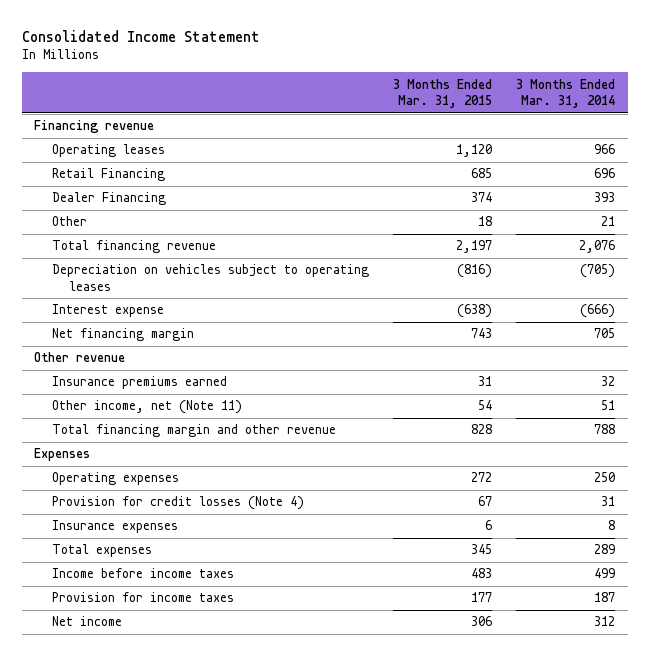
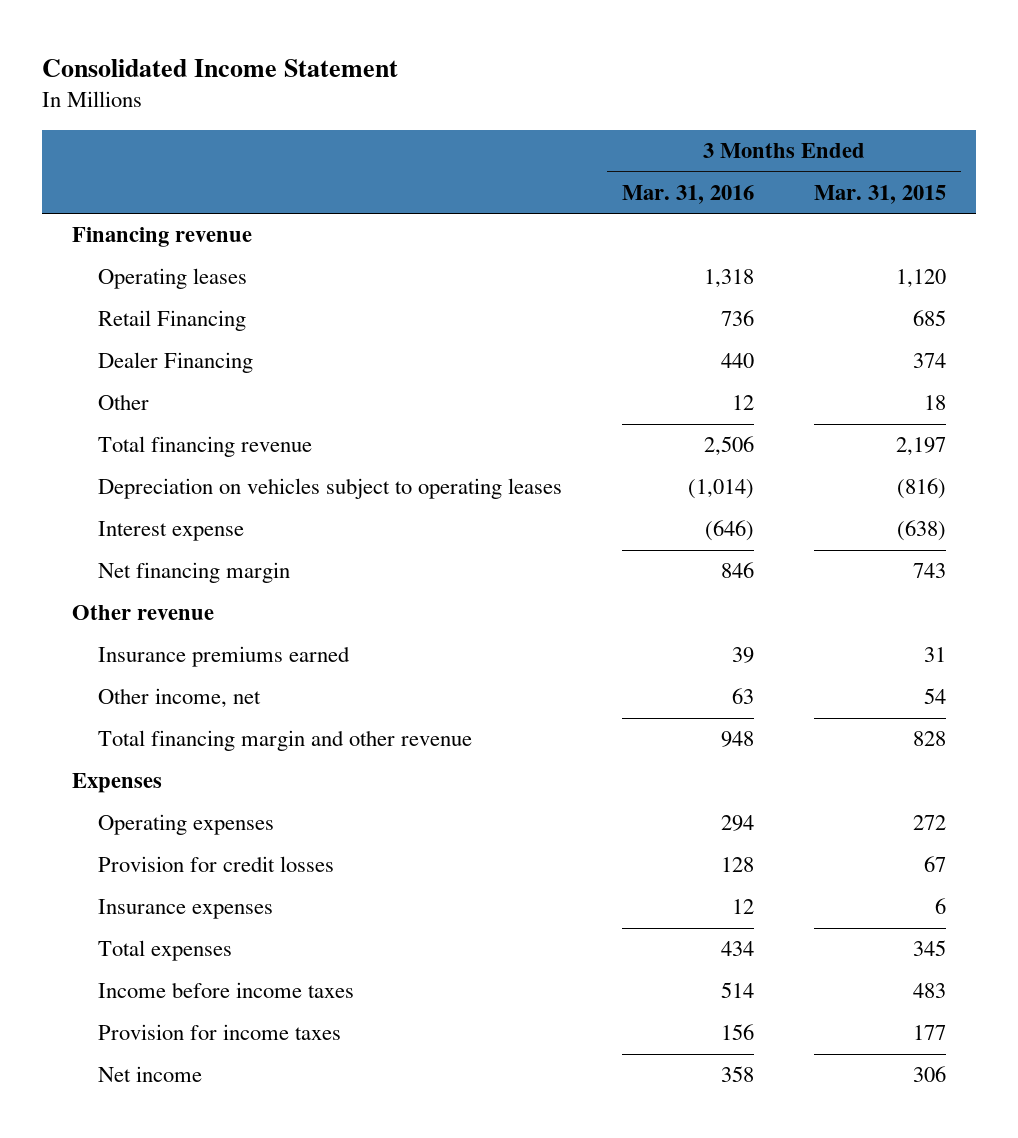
[516,78,616,109] 3 Months Ended Mar. 31, 2014 -> none
none -> [621,184,754,204] Mar. 31, 2016
[51,400,242,415] Other income, net (Note 11) -> [97,688,261,709] Other income, net
[51,496,304,511] Provision for credit losses (Note 4) -> [97,856,334,873] Provision for credit losses

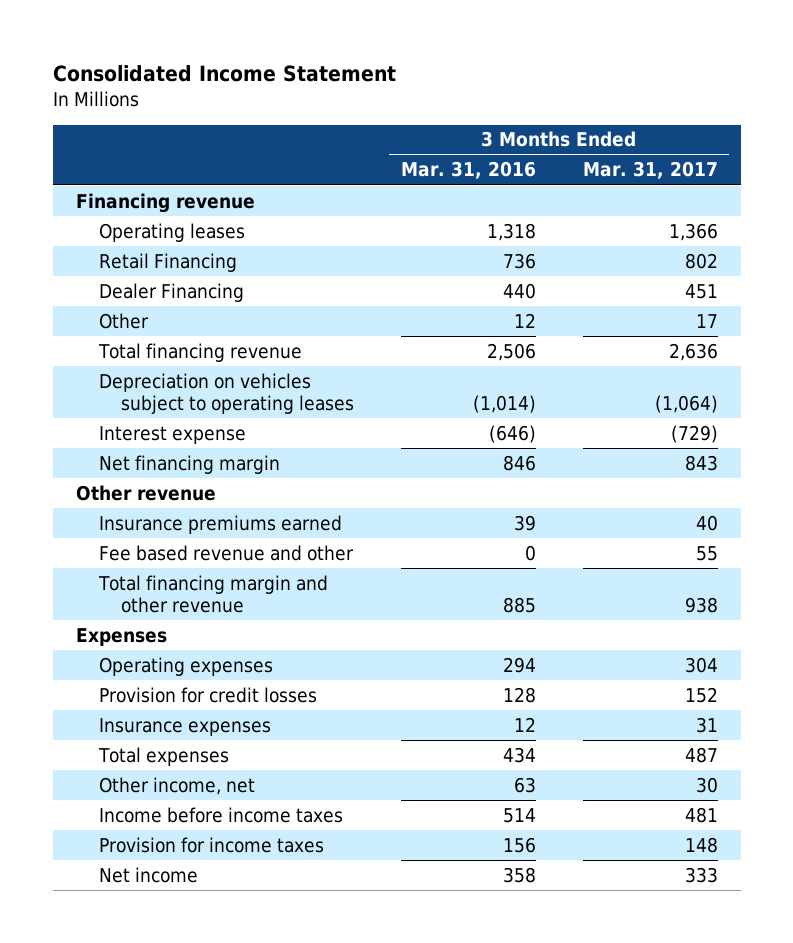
[813,184,946,204] Mar. 31, 2015 -> none
none -> [582,161,718,180] Mar. 31, 2017
none -> [98,544,354,561] Fee based revenue and other
[720,731,754,748] 948 -> [502,596,536,613] 885
[97,688,261,709] Other income, net -> [98,776,255,795] Other income, net

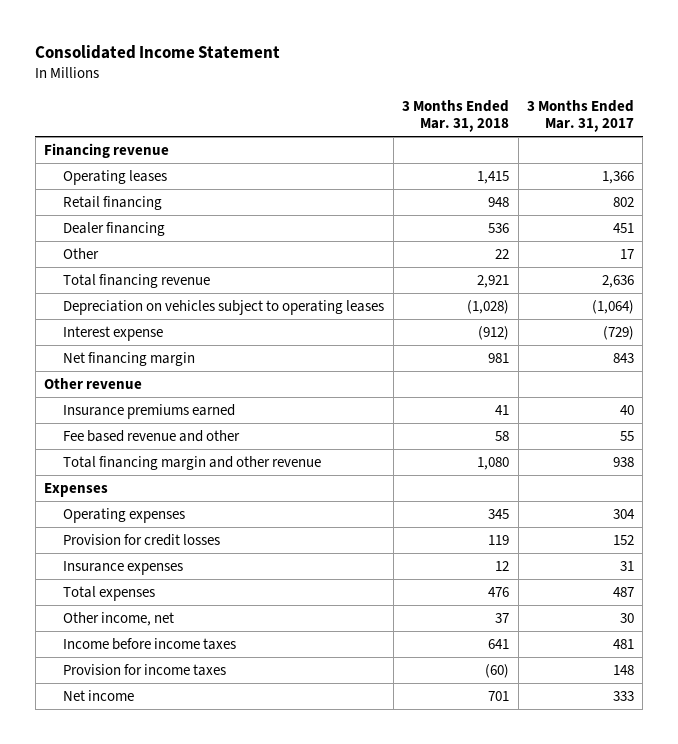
[400,161,536,180] Mar. 31, 2016 -> none
none -> [402,99,510,133] 3 Months Ended Mar. 31, 2018
[98,252,237,272] Retail Financing -> [63,195,163,210] Retail financing
[98,282,244,302] Dealer Financing -> [63,221,166,236] Dealer financing

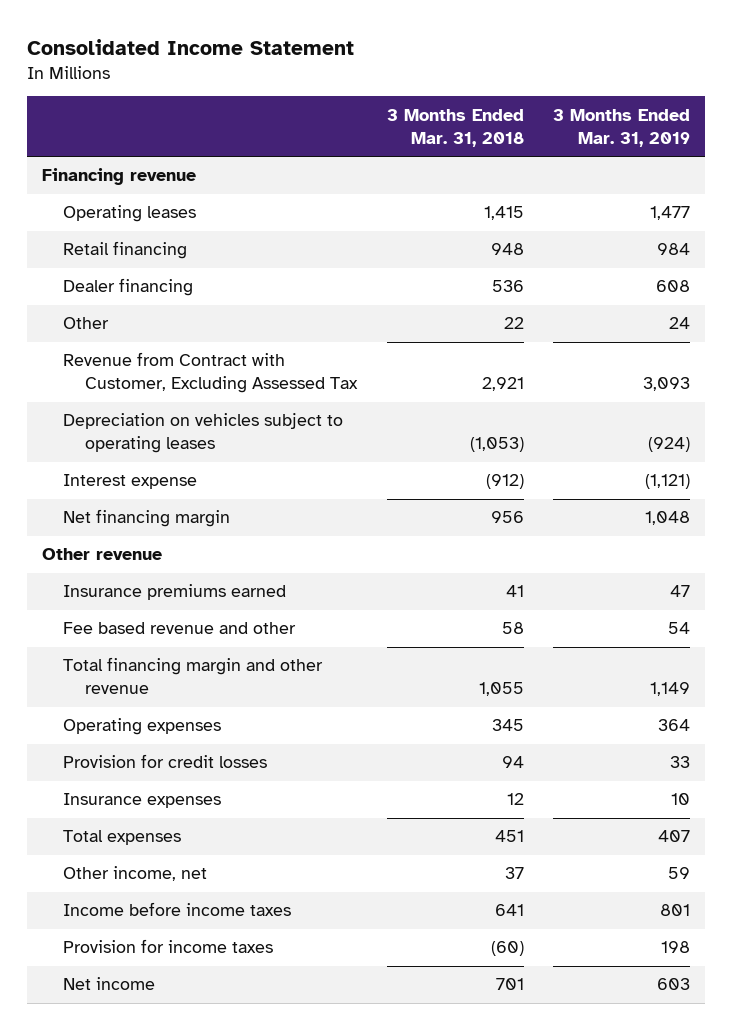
[527,99,635,133] 3 Months Ended Mar. 31, 2017 -> none
none -> [553,108,691,147] 3 Months Ended Mar. 31, 2019
[63,273,211,288] Total financing revenue -> [63,352,359,394] Revenue from Contract with Customer, Excluding Assessed Tax
[467,299,510,314] (1,028) -> [469,437,524,453] (1,053)
[488,352,510,363] 981 -> [490,511,524,524] 956
[44,482,109,497] Expenses -> none
[477,456,510,470] 1,080 -> [478,682,524,697] 1,055
[488,534,510,545] 119 -> [501,756,524,769] 94
[488,586,510,597] 476 -> [494,830,524,843] 451

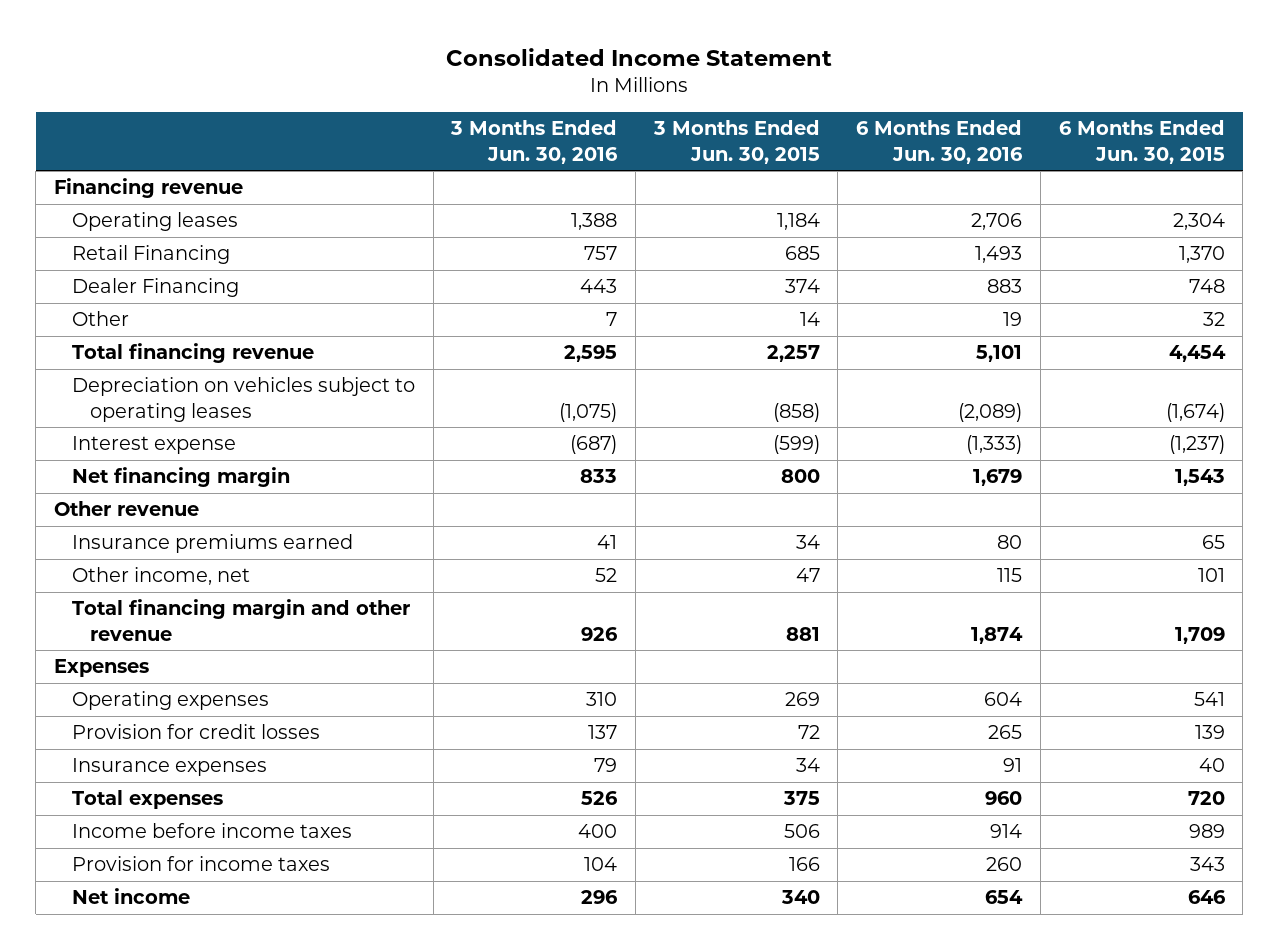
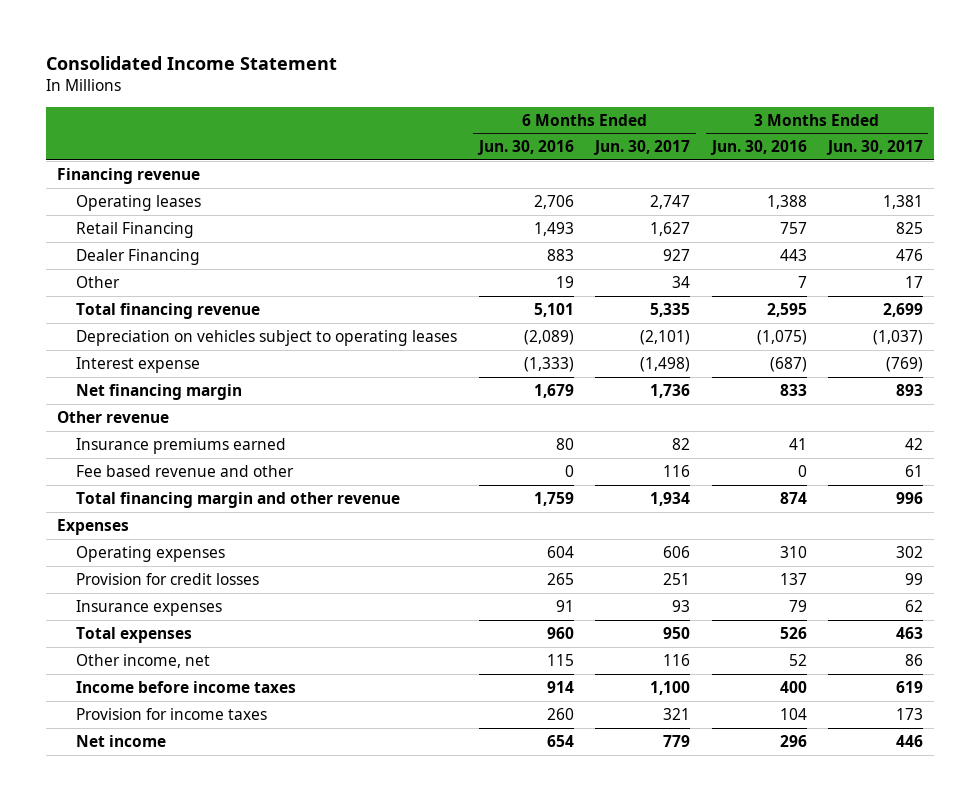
[652,120,820,164] 3 Months Ended Jun. 30, 2015 -> none
[1058,120,1225,164] 6 Months Ended Jun. 30, 2015 -> none
none -> [593,140,691,156] Jun. 30, 2017
none -> [825,140,923,156] Jun. 30, 2017
none -> [76,464,295,477] Fee based revenue and other
[581,626,619,641] 926 -> [779,491,807,504] 874
[971,626,1024,644] 1,874 -> [533,491,574,506] 1,759
[71,567,250,586] Other income, net -> [76,653,211,668] Other income, net

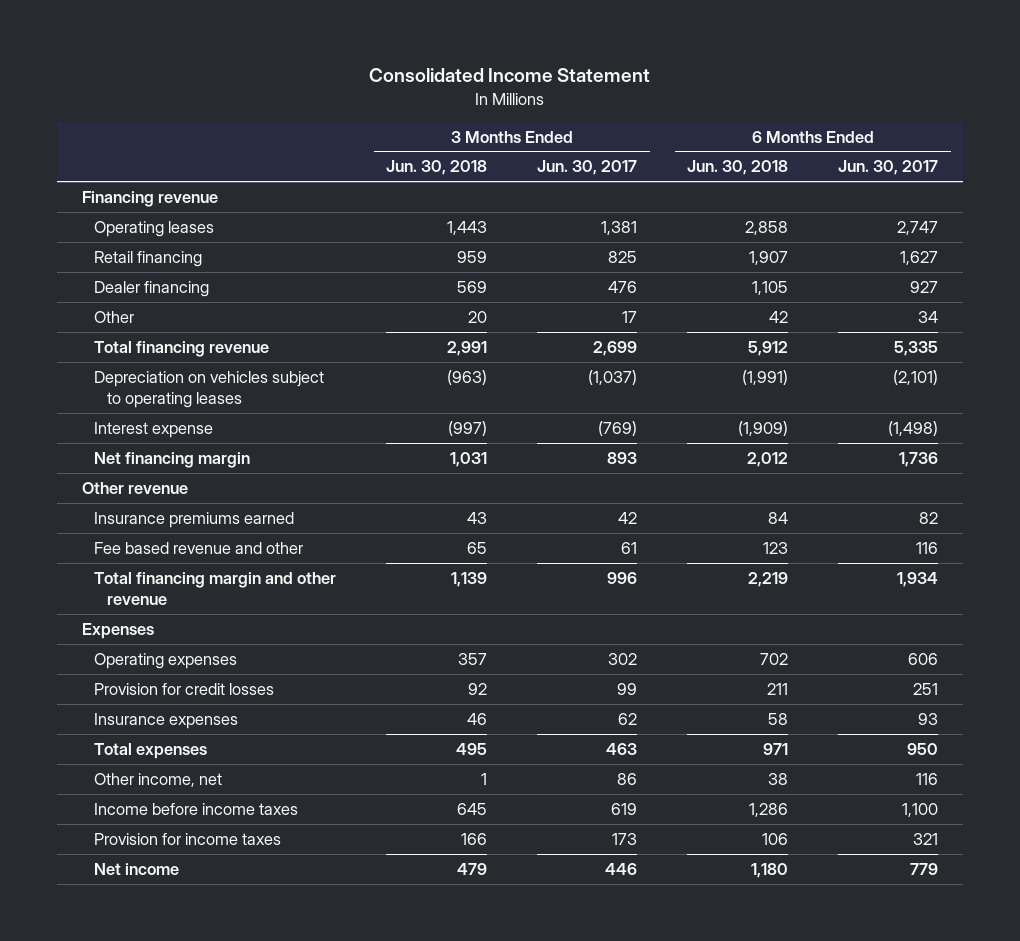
[476,140,574,156] Jun. 30, 2016 -> none
[709,140,807,156] Jun. 30, 2016 -> none
none -> [386,160,488,176] Jun. 30, 2018
none -> [687,160,789,176] Jun. 30, 2018
[76,221,195,238] Retail Financing -> [94,250,203,267] Retail financing
[76,248,201,265] Dealer Financing -> [94,280,210,297] Dealer financing

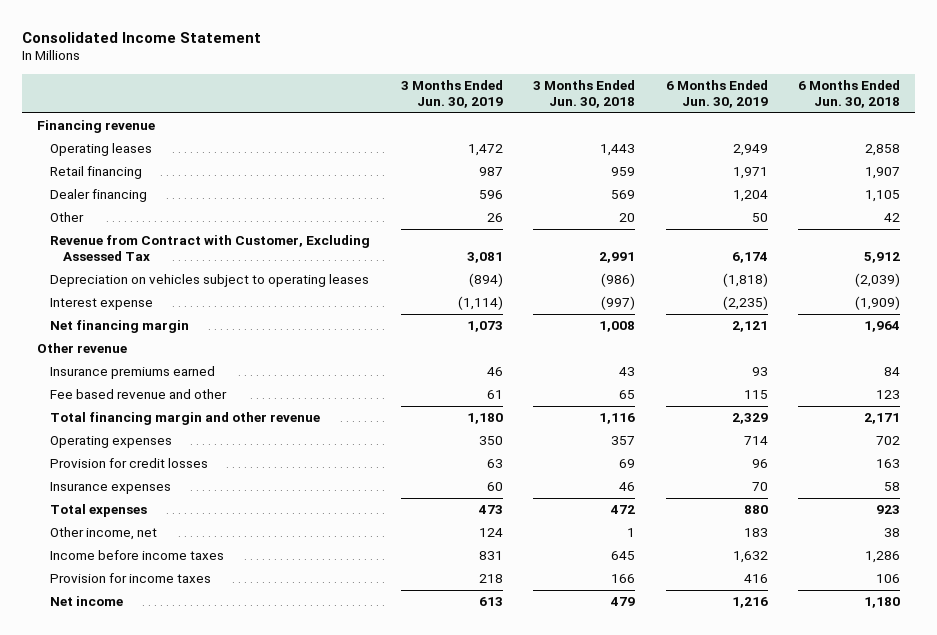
[537,160,638,176] Jun. 30, 2017 -> none
[838,160,939,176] Jun. 30, 2017 -> none
none -> [400,79,503,109] 3 Months Ended Jun. 30, 2019
none -> [665,79,768,109] 6 Months Ended Jun. 30, 2019
[94,340,270,357] Total financing revenue -> [49,235,370,262] Revenue from Contract with Customer, Excluding Assessed Tax
[447,369,488,385] (963) -> [601,273,636,288] (986)
[742,369,789,385] (1,991) -> [855,273,901,288] (2,039)
[450,451,488,467] 1,031 -> [599,321,636,333] 1,008
[747,451,789,467] 2,012 -> [864,321,901,333] 1,964
[81,622,154,639] Expenses -> none
[451,571,488,587] 1,139 -> [599,413,636,425] 1,116
[748,571,789,587] 2,219 -> [864,413,901,425] 2,171
[468,682,488,695] 92 -> [619,459,636,469] 69
[767,682,789,695] 211 -> [876,459,901,469] 163
[456,742,488,755] 495 -> [610,505,636,515] 472
[763,742,789,755] 971 -> [876,505,901,515] 923

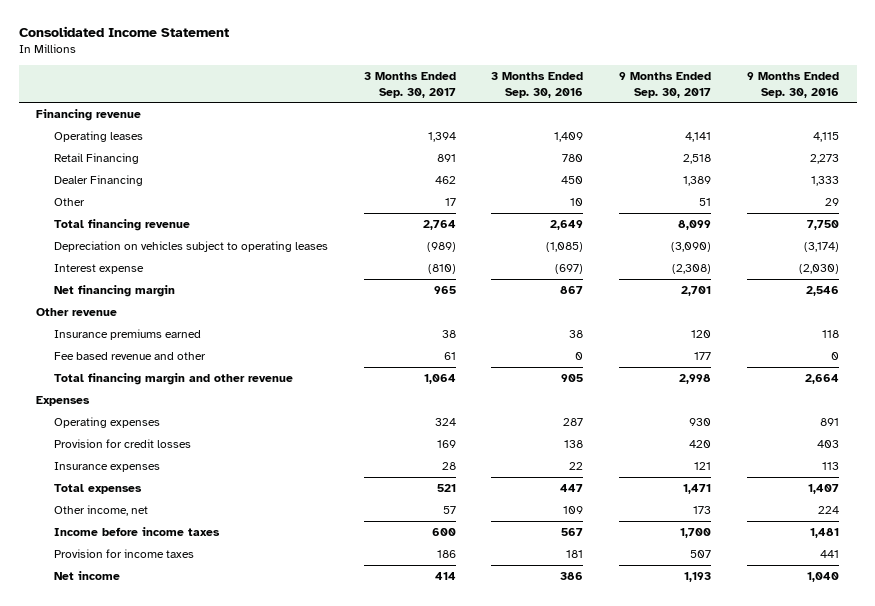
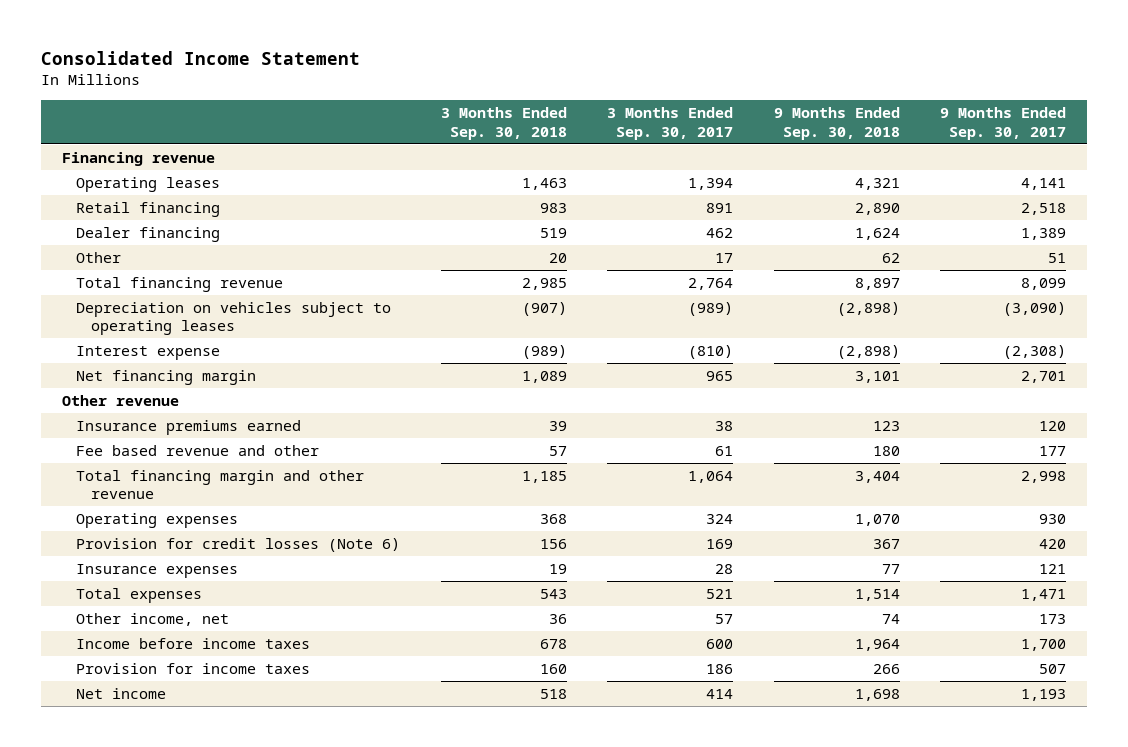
[491,72,584,98] 3 Months Ended Sep. 30, 2016 -> none
[746,72,839,98] 9 Months Ended Sep. 30, 2016 -> none
none -> [440,107,567,140] 3 Months Ended Sep. 30, 2018
none -> [773,107,900,140] 9 Months Ended Sep. 30, 2018
[53,153,139,165] Retail Financing -> [76,201,221,217] Retail financing
[53,175,143,187] Dealer Financing -> [76,226,221,242] Dealer financing
[36,396,91,407] Expenses -> none
[53,439,191,449] Provision for credit losses -> [76,537,401,552] Provision for credit losses (Note 6)

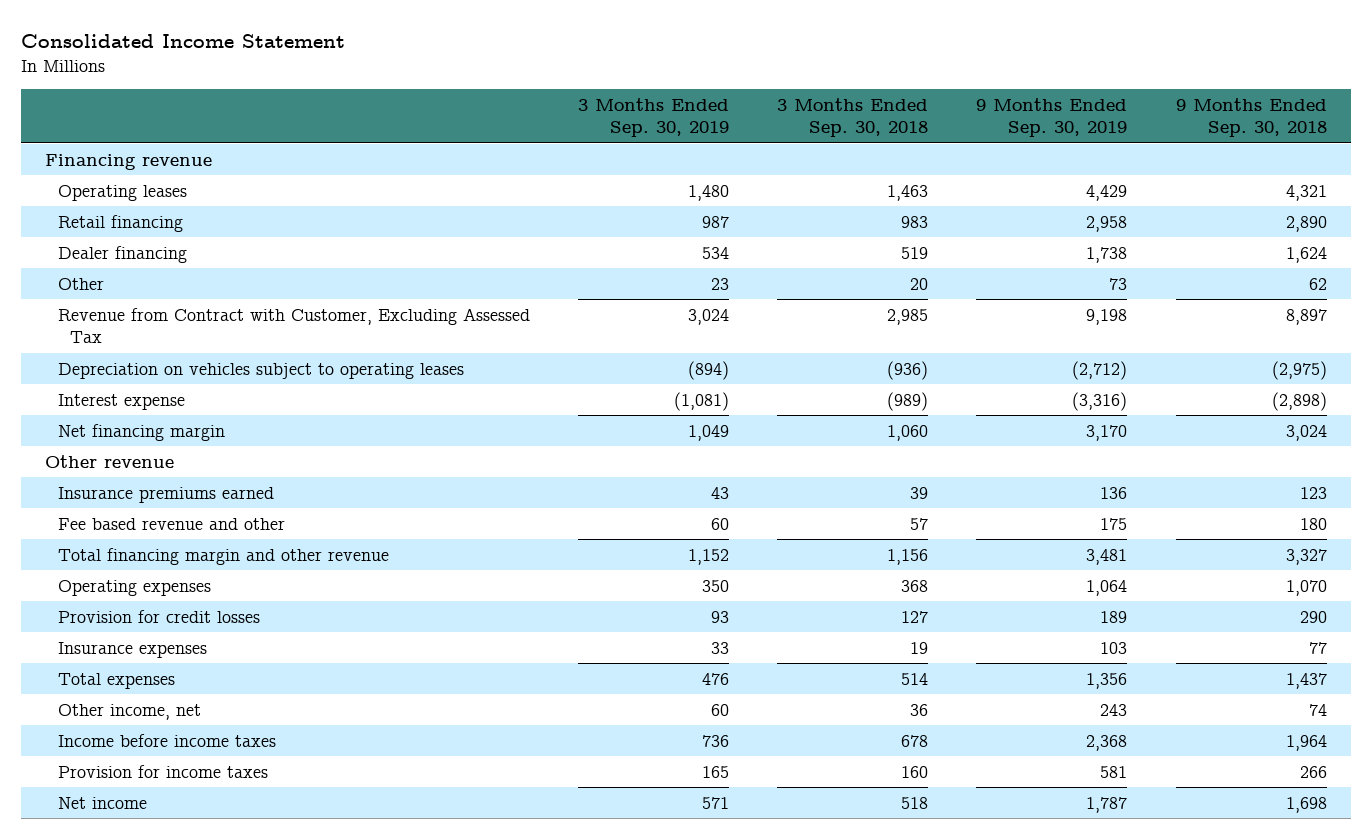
[607,107,734,140] 3 Months Ended Sep. 30, 2017 -> none
[940,107,1067,140] 9 Months Ended Sep. 30, 2017 -> none
none -> [577,97,729,138] 3 Months Ended Sep. 30, 2019
none -> [976,97,1128,138] 9 Months Ended Sep. 30, 2019
[76,276,284,292] Total financing revenue -> [57,307,530,344] Revenue from Contract with Customer, Excluding Assessed Tax
[521,301,567,316] (907) -> [887,360,929,380] (936)
[836,301,900,316] (2,898) -> [1271,360,1327,380] (2,975)
[521,370,567,383] 1,089 -> [887,424,929,441] 1,060
[854,370,900,383] 3,101 -> [1285,424,1327,441] 3,024
[521,470,567,483] 1,185 -> [887,548,929,565] 1,156
[854,470,900,483] 3,404 -> [1285,548,1327,565] 3,327
[76,537,401,552] Provision for credit losses (Note 6) -> [57,609,260,623] Provision for credit losses
[539,538,567,549] 156 -> [901,610,929,623] 127
[872,538,900,549] 367 -> [1299,610,1327,623] 290
[539,588,567,599] 543 -> [901,672,929,685] 514
[854,588,900,601] 1,514 -> [1285,672,1327,689] 1,437

